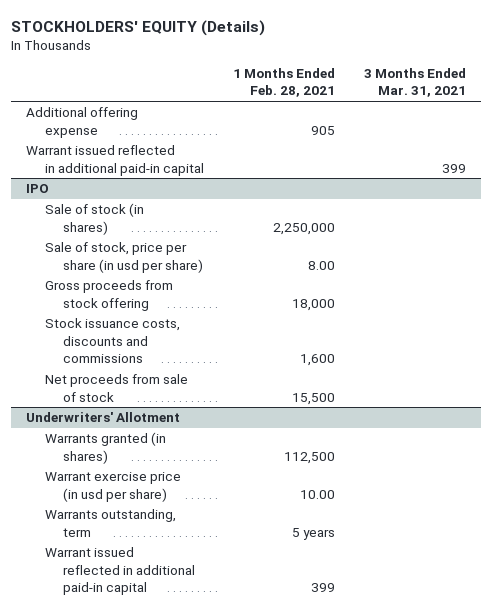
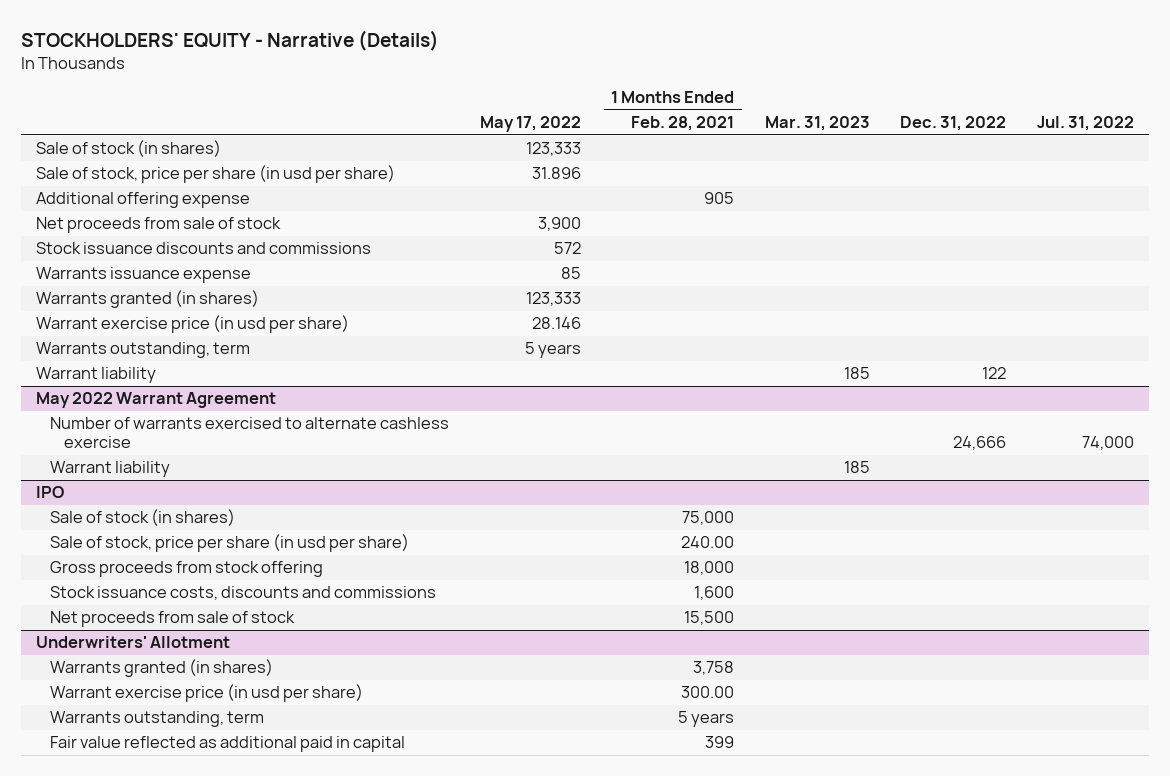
[10,19,265,36] STOCKHOLDERS' EQUITY (Details) -> [21,29,440,51] STOCKHOLDERS' EQUITY - Narrative (Details)
[364,68,467,98] 3 Months Ended Mar. 31, 2021 -> none
none -> [479,116,581,133] May 17, 2022
none -> [764,116,870,132] Mar. 31, 2023
none -> [900,116,1007,132] Dec. 31, 2022
none -> [1036,116,1134,132] Jul. 31, 2022
none -> [36,140,222,158] Sale of stock (in shares)
none -> [36,165,396,184] Sale of stock, price per share (in usd per share)
[25,145,204,176] Warrant issued reflected in additional paid-in capital -> none
none -> [36,217,282,234] Net proceeds from sale of stock
none -> [36,242,372,255] Stock issuance discounts and commissions
none -> [36,267,252,284] Warrants issuance expense
none -> [36,290,260,309] Warrants granted (in shares)
none -> [36,315,350,334] Warrant exercise price (in usd per share)
none -> [36,342,251,359] Warrants outstanding, term
none -> [36,367,157,384] Warrant liability
none -> [36,392,277,409] May 2022 Warrant Agreement
none -> [50,417,450,449] Number of warrants exercised to alternate cashless exercise
none -> [50,461,171,478] Warrant liability
[272,222,335,235] 2,250,000 -> [682,511,735,526] 75,000
[307,260,335,270] 8.00 -> [681,536,735,549] 240.00
[283,451,335,464] 112,500 -> [693,661,735,676] 3,758
[299,489,335,499] 10.00 -> [681,686,735,699] 300.00
[44,547,196,595] Warrant issued reflected in additional paid-in capital -> [50,736,406,753] Fair value reflected as additional paid in capital

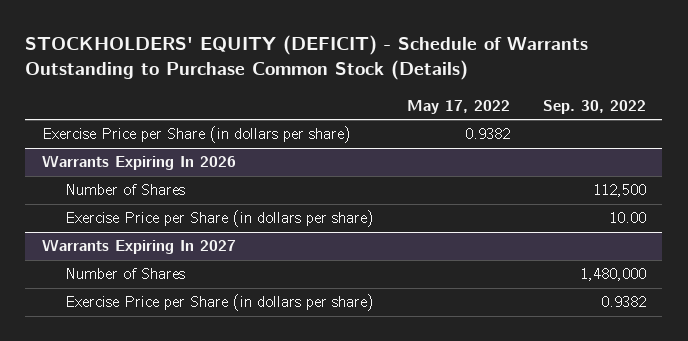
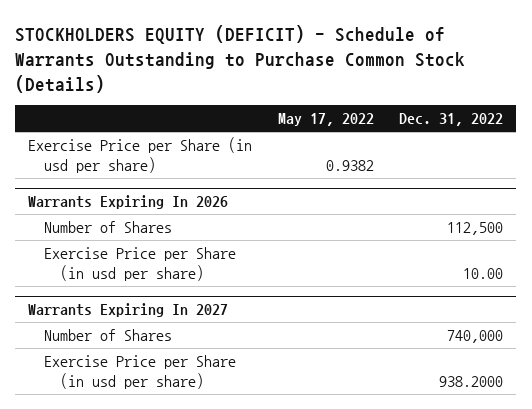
[25,35,589,81] STOCKHOLDERS' EQUITY (DEFICIT) - Schedule of Warrants Outstanding to Purchase Common Stock (Details) -> [15,25,466,93] STOCKHOLDERS EQUITY (DEFICIT) - Schedule of Warrants Outstanding to Purchase Common Stock (Details)
[543,99,647,114] Sep. 30, 2022 -> none
none -> [399,113,504,127] Dec. 31, 2022
[41,126,351,144] Exercise Price per Share (in dollars per share) -> [28,136,253,174] Exercise Price per Share (in usd per share)
[65,210,375,228] Exercise Price per Share (in dollars per share) -> [44,246,237,282] Exercise Price per Share (in usd per share)
[65,294,375,312] Exercise Price per Share (in dollars per share) -> [44,354,237,390] Exercise Price per Share (in usd per share)

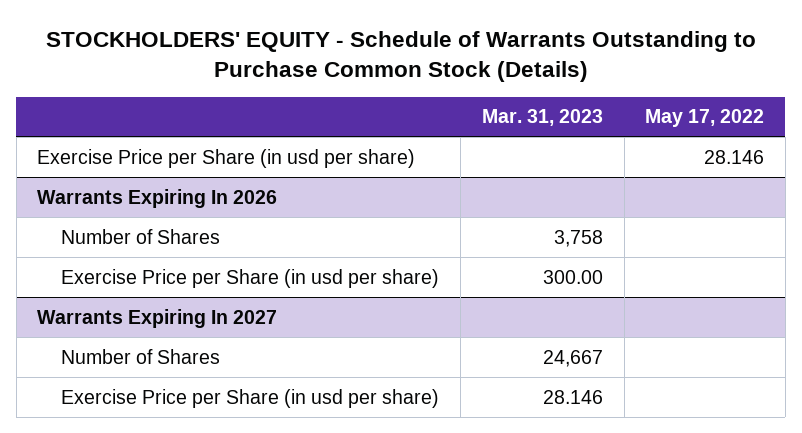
[15,25,466,93] STOCKHOLDERS EQUITY (DEFICIT) - Schedule of Warrants Outstanding to Purchase Common Stock (Details) -> [45,30,756,83] STOCKHOLDERS' EQUITY - Schedule of Warrants Outstanding to Purchase Common Stock (Details)
[399,113,504,127] Dec. 31, 2022 -> none
none -> [481,109,603,127] Mar. 31, 2023
[325,160,374,172] 0.9382 -> [704,149,765,164] 28.146

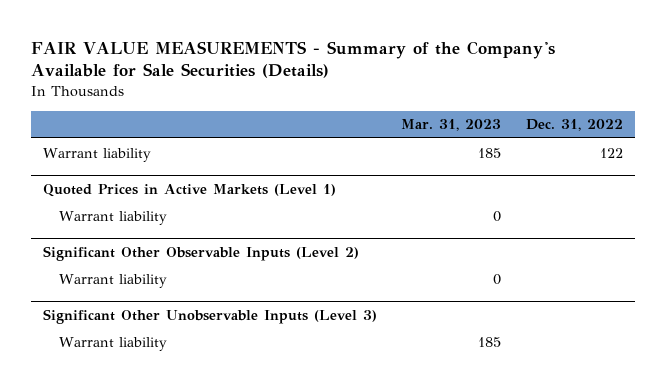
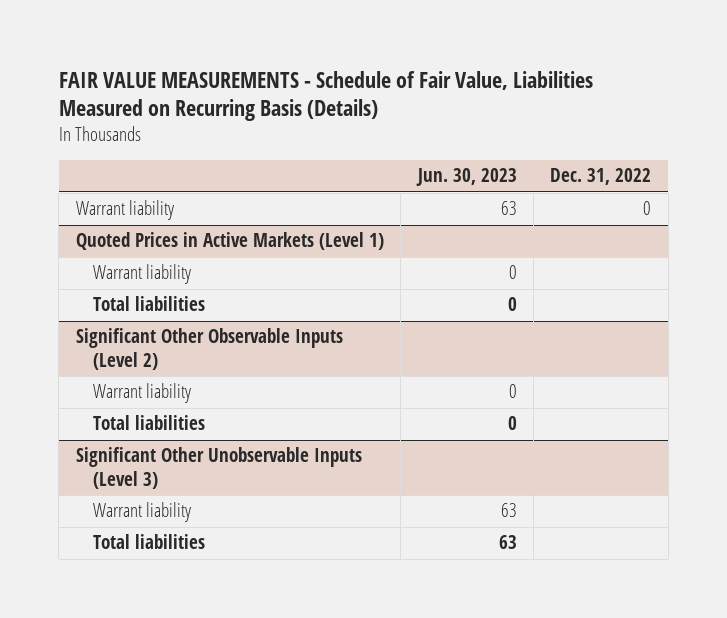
[31,40,556,79] FAIR VALUE MEASUREMENTS - Summary of the Company's Available for Sale Securities (Details) -> [58,70,593,122] FAIR VALUE MEASUREMENTS - Schedule of Fair Value, Liabilities Measured on Recurring Basis (Details)
[401,119,502,132] Mar. 31, 2023 -> none
none -> [415,168,517,187] Jun. 30, 2023
[599,147,623,158] 122 -> [643,201,652,216] 0
none -> [92,296,205,312] Total liabilities
none -> [92,415,205,431] Total liabilities
none -> [92,534,205,550] Total liabilities

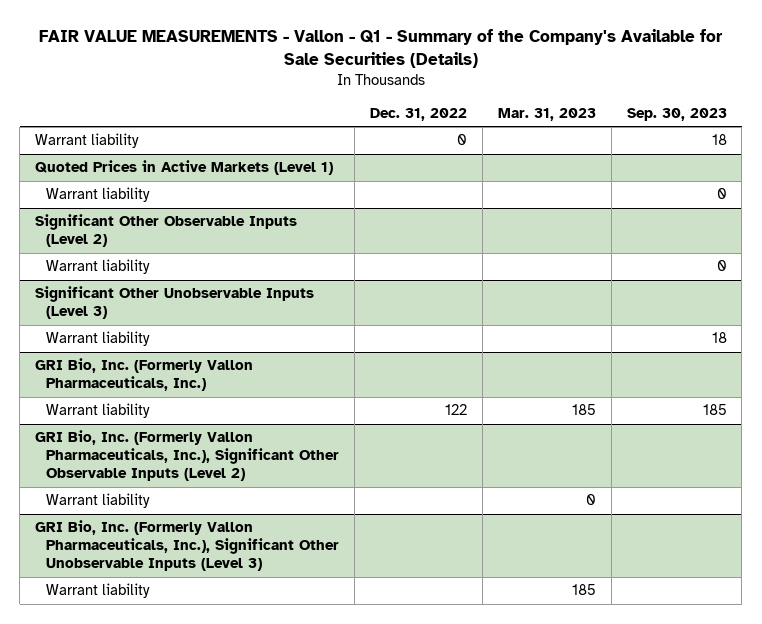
[58,70,593,122] FAIR VALUE MEASUREMENTS - Schedule of Fair Value, Liabilities Measured on Recurring Basis (Details) -> [38,29,723,69] FAIR VALUE MEASUREMENTS - Vallon - Q1 - Summary of the Company's Available for Sale Securities (Details)
[415,168,517,187] Jun. 30, 2023 -> none
none -> [497,107,596,121] Mar. 31, 2023
none -> [626,107,727,121] Sep. 30, 2023
[92,296,205,312] Total liabilities -> none
[92,415,205,431] Total liabilities -> none
[92,534,205,550] Total liabilities -> none
none -> [34,358,253,392] GRI Bio, Inc. (Formerly Vallon Pharmaceuticals, Inc.)
none -> [46,403,151,419] Warrant liability
none -> [34,430,340,482] GRI Bio, Inc. (Formerly Vallon Pharmaceuticals, Inc.), Significant Other Observable Inputs (Level 2)
none -> [46,493,151,509] Warrant liability
none -> [34,520,340,572] GRI Bio, Inc. (Formerly Vallon Pharmaceuticals, Inc.), Significant Other Unobservable Inputs (Level 3)
none -> [46,583,151,599] Warrant liability

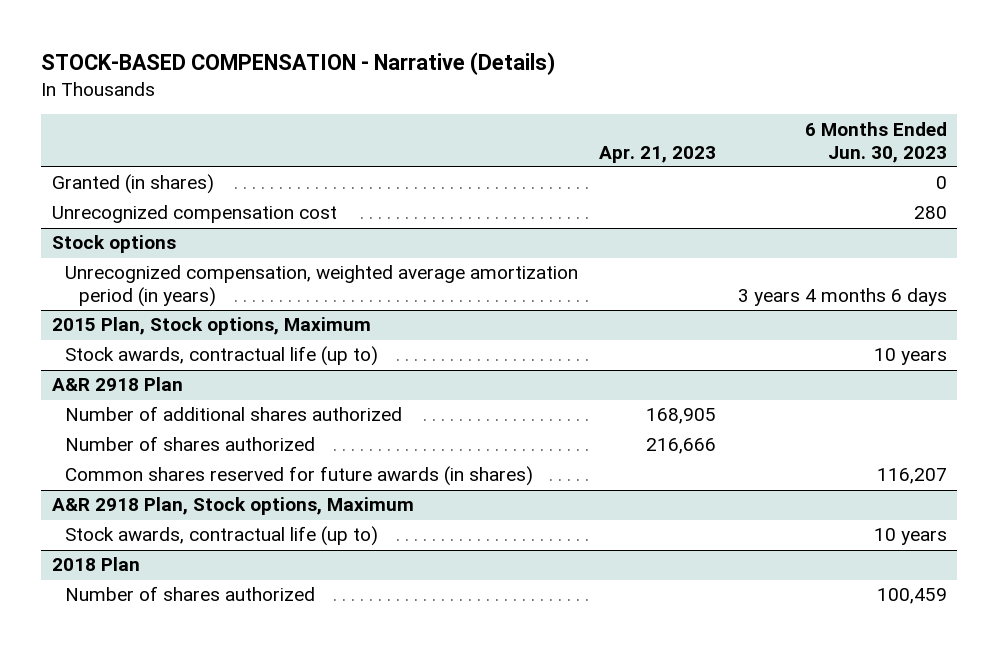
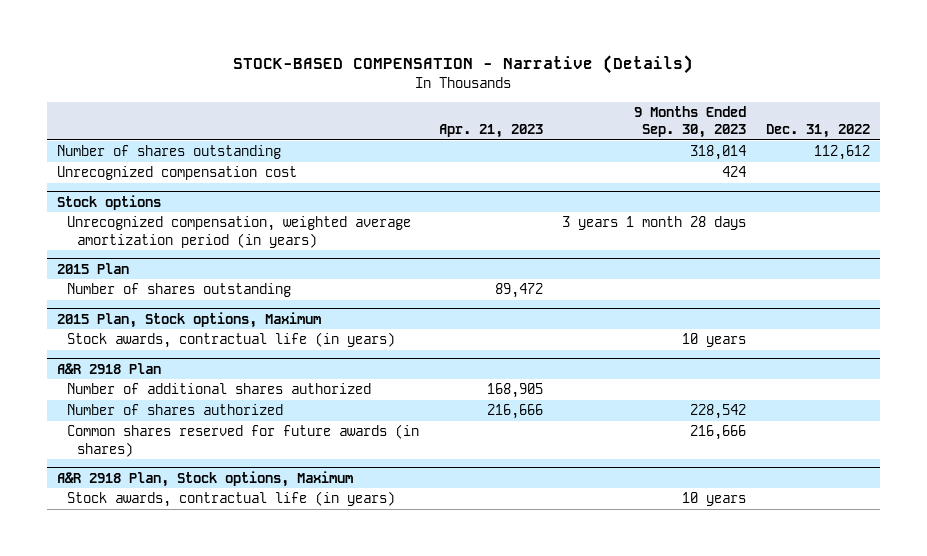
[804,121,947,163] 6 Months Ended Jun. 30, 2023 -> none
none -> [634,106,747,139] 9 Months Ended Sep. 30, 2023
none -> [765,124,870,139] Dec. 31, 2022
[51,174,214,195] Granted (in shares) -> none
none -> [56,145,281,160] Number of shares outstanding
none -> [56,262,129,274] 2015 Plan
none -> [66,283,291,298] Number of shares outstanding
[65,346,379,367] Stock awards, contractual life (up to) -> [66,332,395,349] Stock awards, contractual life (in years)
[51,557,140,572] 2018 Plan -> none
[65,586,316,602] Number of shares authorized -> none
[65,526,379,547] Stock awards, contractual life (up to) -> [66,491,395,508] Stock awards, contractual life (in years)

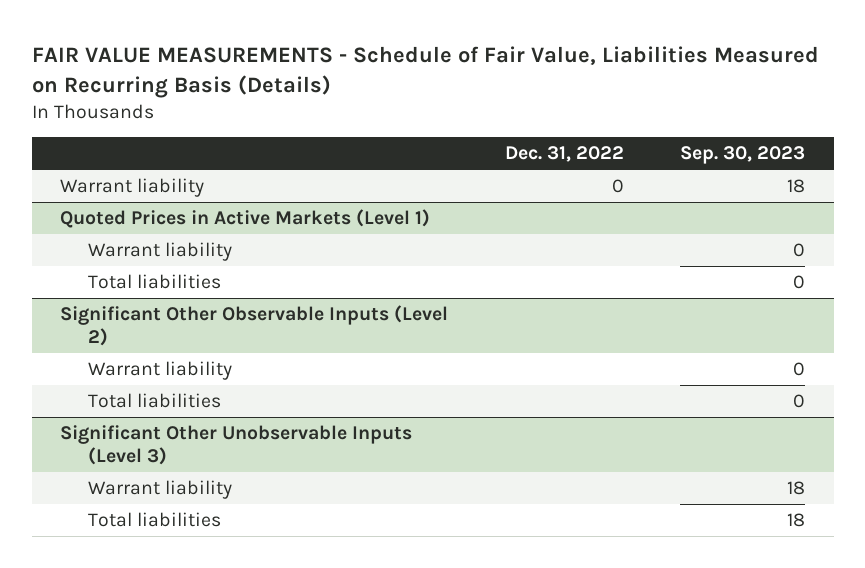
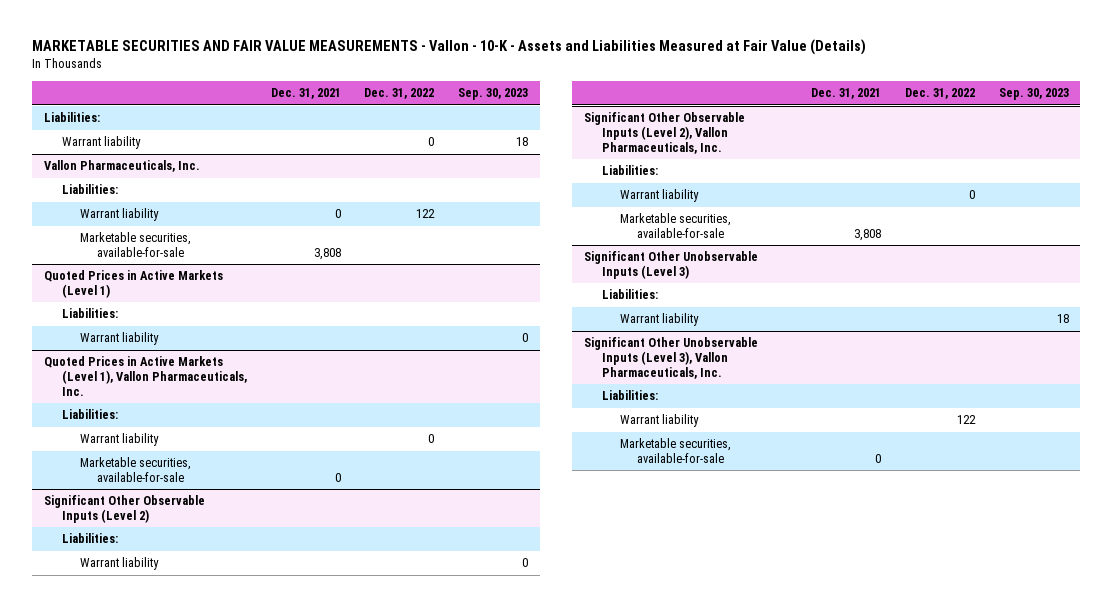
[31,45,819,98] FAIR VALUE MEASUREMENTS - Schedule of Fair Value, Liabilities Measured on Recurring Basis (Details) -> [31,39,866,56] MARKETABLE SECURITIES AND FAIR VALUE MEASUREMENTS - Vallon - 10-K - Assets and Liabilities Measured at Fair Value (Details)
none -> [270,88,341,100] Dec. 31, 2021
none -> [43,112,100,123] Liabilities:
none -> [43,160,200,173] Vallon Pharmaceuticals, Inc.
none -> [61,184,118,195] Liabilities:
none -> [79,208,159,222] Warrant liability
none -> [79,232,191,258] Marketable securities, available-for-sale
none -> [61,308,118,319] Liabilities:
[87,274,221,290] Total liabilities -> none
none -> [43,356,247,396] Quoted Prices in Active Markets (Level 1), Vallon Pharmaceuticals, Inc.
none -> [61,409,118,420] Liabilities:
none -> [79,433,159,447] Warrant liability
none -> [79,457,191,483] Marketable securities, available-for-sale
none -> [61,533,118,544] Liabilities:
[87,393,221,409] Total liabilities -> none
none -> [583,112,745,154] Significant Other Observable Inputs (Level 2), Vallon Pharmaceuticals, Inc.
none -> [601,165,658,176] Liabilities:
none -> [619,189,699,203] Warrant liability
none -> [619,213,731,239] Marketable securities, available-for-sale
none -> [601,289,658,300] Liabilities:
[87,512,221,528] Total liabilities -> none
none -> [583,337,758,379] Significant Other Unobservable Inputs (Level 3), Vallon Pharmaceuticals, Inc.
none -> [601,390,658,401] Liabilities:
none -> [619,414,699,428] Warrant liability
none -> [619,438,731,464] Marketable securities, available-for-sale

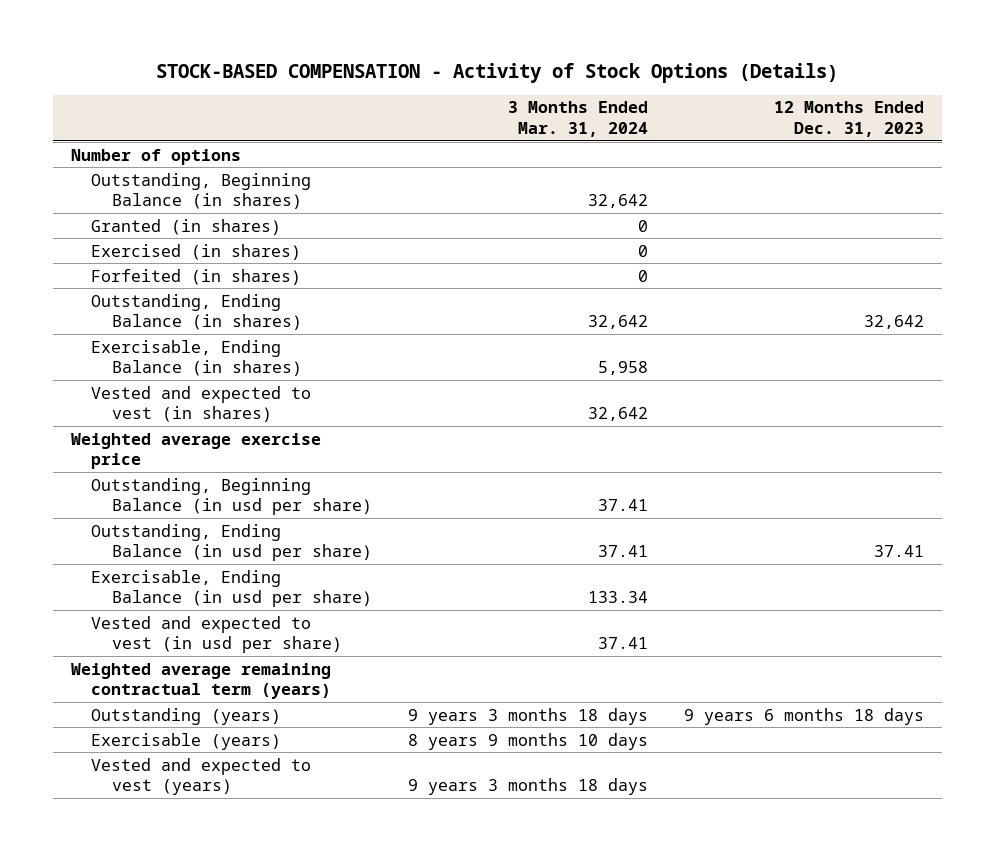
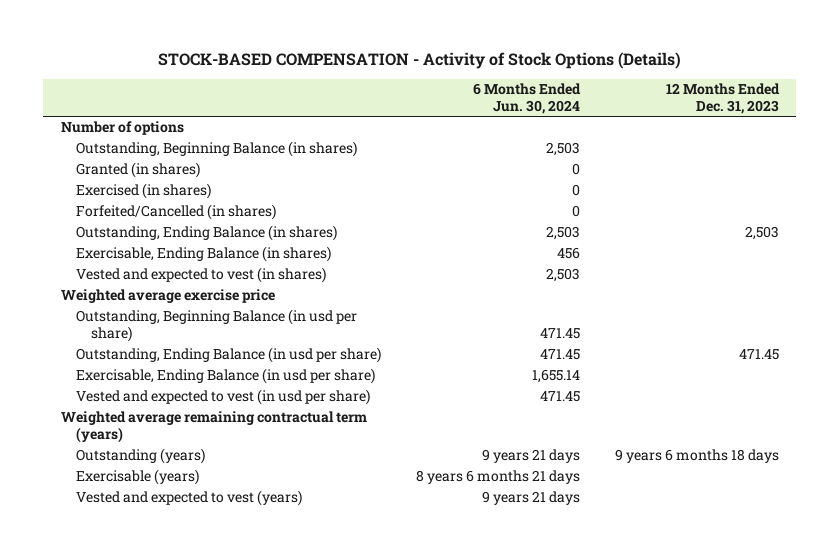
[508,101,649,137] 3 Months Ended Mar. 31, 2024 -> none
none -> [472,83,581,115] 6 Months Ended Jun. 30, 2024
[91,268,302,285] Forfeited (in shares) -> [75,204,276,221] Forfeited/Cancelled (in shares)
[864,315,925,330] 32,642 -> [744,226,779,241] 2,503
[874,545,925,558] 37.41 -> [738,349,779,361] 471.45

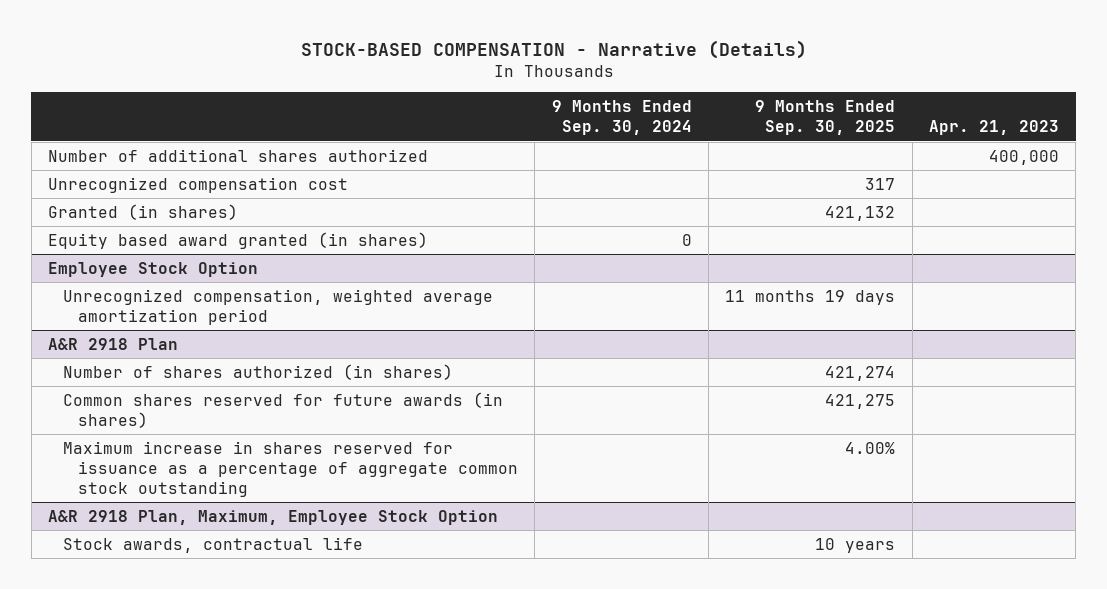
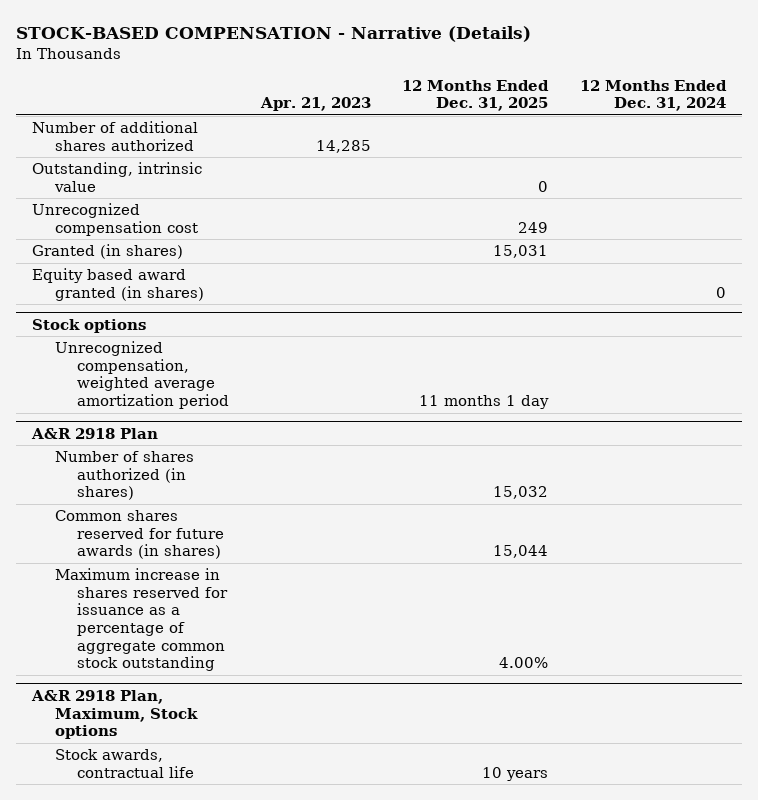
[551,100,692,136] 9 Months Ended Sep. 30, 2024 -> none
[755,100,896,136] 9 Months Ended Sep. 30, 2025 -> none
none -> [402,79,550,112] 12 Months Ended Dec. 31, 2025
none -> [579,79,727,112] 12 Months Ended Dec. 31, 2024
[989,149,1060,165] 400,000 -> [315,139,371,153] 14,285
none -> [32,162,203,192] Outstanding, intrinsic value
[48,261,259,277] Employee Stock Option -> [32,318,147,333] Stock options
[48,509,499,525] A&R 2918 Plan, Maximum, Employee Stock Option -> [31,689,198,740] A&R 2918 Plan, Maximum, Stock options

